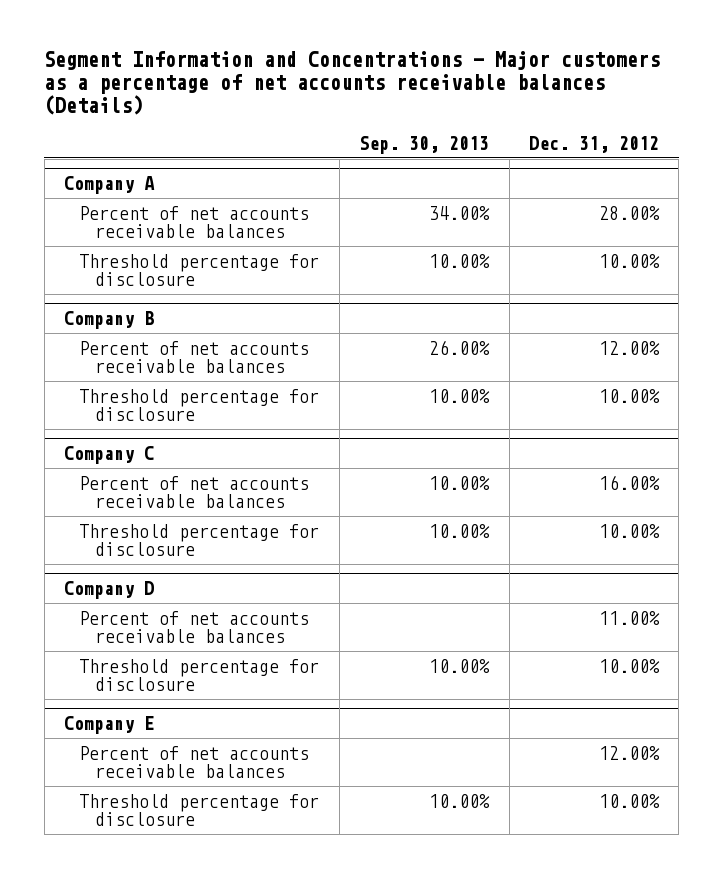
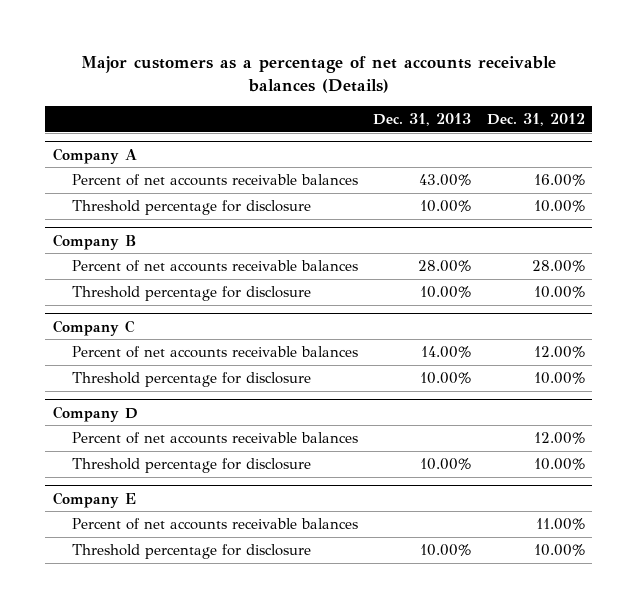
[44,51,661,116] Segment Information and Concentrations - Major customers as a percentage of net accounts receivable balances (Details) -> [80,56,556,94] Major customers as a percentage of net accounts receivable balances (Details)
[359,135,490,154] Sep. 30, 2013 -> none
none -> [373,113,472,127] Dec. 31, 2013
[599,205,661,220] 28.00% -> [533,173,585,186] 16.00%
[599,340,661,355] 12.00% -> [531,259,585,272] 28.00%
[599,474,661,490] 16.00% -> [533,345,585,358] 12.00%
[599,610,661,625] 11.00% -> [533,431,585,444] 12.00%
[599,745,661,760] 12.00% -> [535,517,585,530] 11.00%

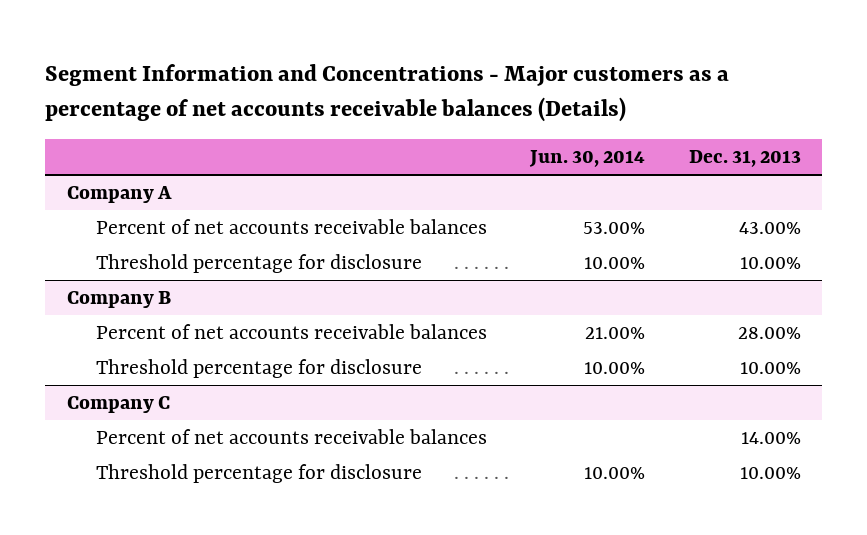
[80,56,556,94] Major customers as a percentage of net accounts receivable balances (Details) -> [45,63,730,122] Segment Information and Concentrations - Major customers as a percentage of net accounts receivable balances (Details)
[486,113,585,127] Dec. 31, 2012 -> none
none -> [529,149,646,167] Jun. 30, 2014
[52,405,138,422] Company D -> none
[72,431,359,444] Percent of net accounts receivable balances -> none
[72,457,312,473] Threshold percentage for disclosure -> none
[52,491,136,508] Company E -> none
[72,517,359,530] Percent of net accounts receivable balances -> none
[72,543,312,559] Threshold percentage for disclosure -> none

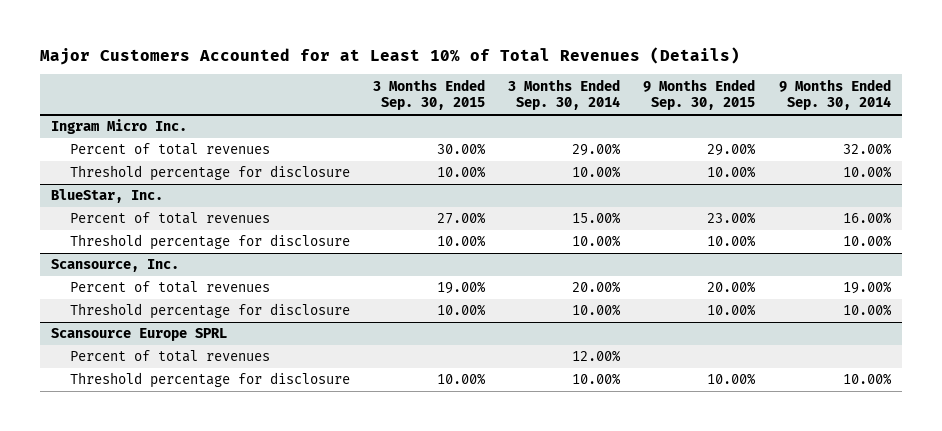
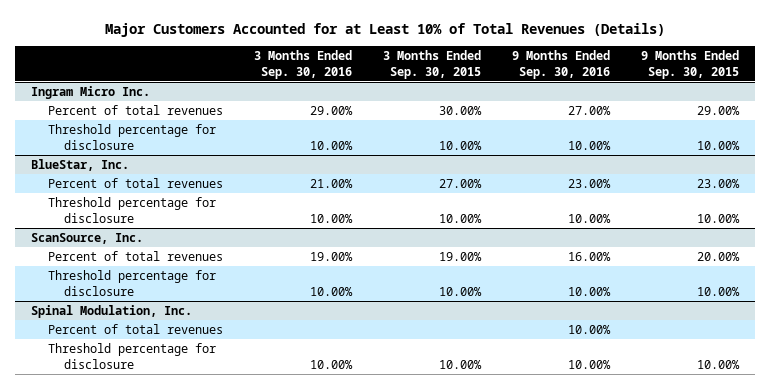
[508,78,621,111] 3 Months Ended Sep. 30, 2014 -> none
[778,78,891,111] 9 Months Ended Sep. 30, 2014 -> none
none -> [253,49,352,79] 3 Months Ended Sep. 30, 2016
none -> [511,49,610,79] 9 Months Ended Sep. 30, 2016
[51,259,180,273] Scansource, Inc. -> [30,232,143,244] ScanSource, Inc.
[51,328,228,342] Scansource Europe SPRL -> none
none -> [30,304,192,318] Spinal Modulation, Inc.

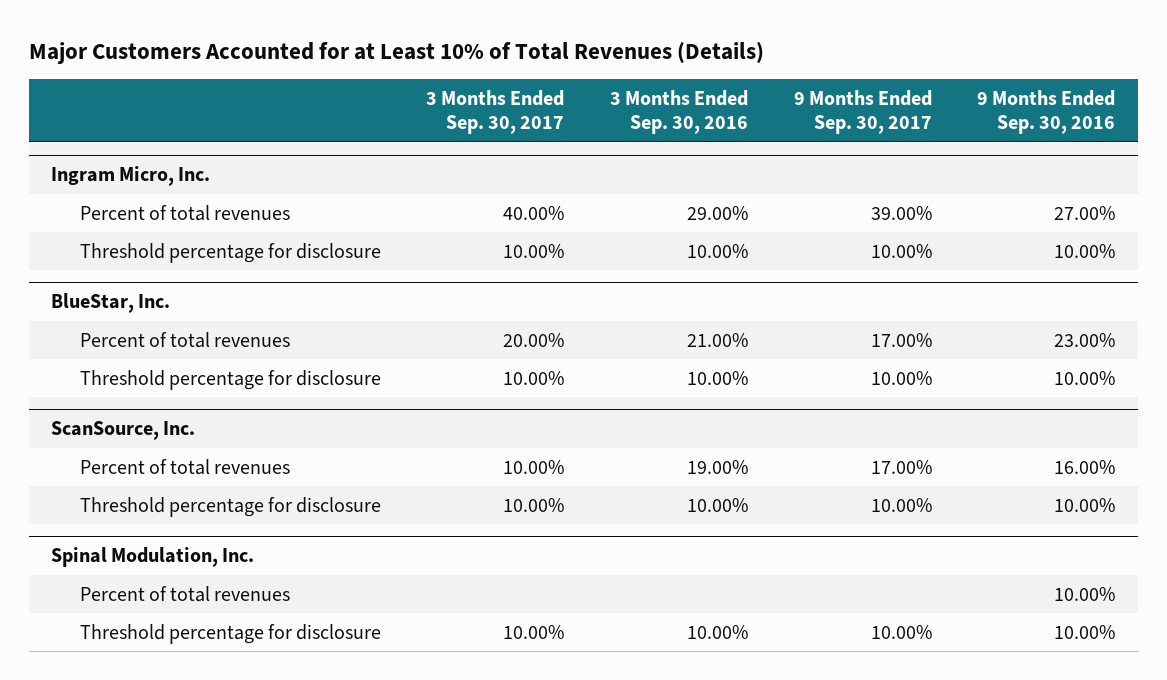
[382,49,481,79] 3 Months Ended Sep. 30, 2015 -> none
[640,49,739,79] 9 Months Ended Sep. 30, 2015 -> none
none -> [426,89,565,135] 3 Months Ended Sep. 30, 2017
none -> [793,89,932,135] 9 Months Ended Sep. 30, 2017
[30,85,150,99] Ingram Micro Inc. -> [51,165,211,186] Ingram Micro, Inc.

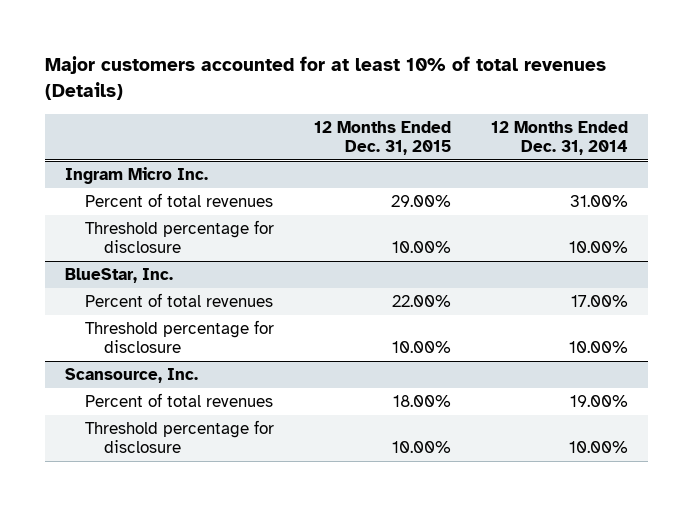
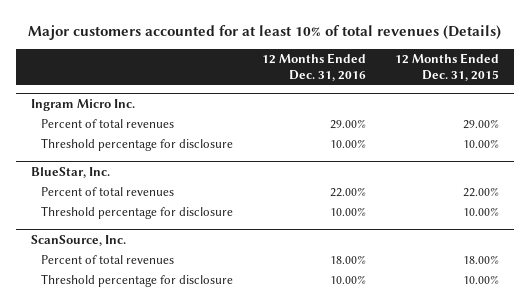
[490,120,628,156] 12 Months Ended Dec. 31, 2014 -> none
none -> [262,53,367,82] 12 Months Ended Dec. 31, 2016
[65,367,199,383] Scansource, Inc. -> [30,235,126,247] ScanSource, Inc.

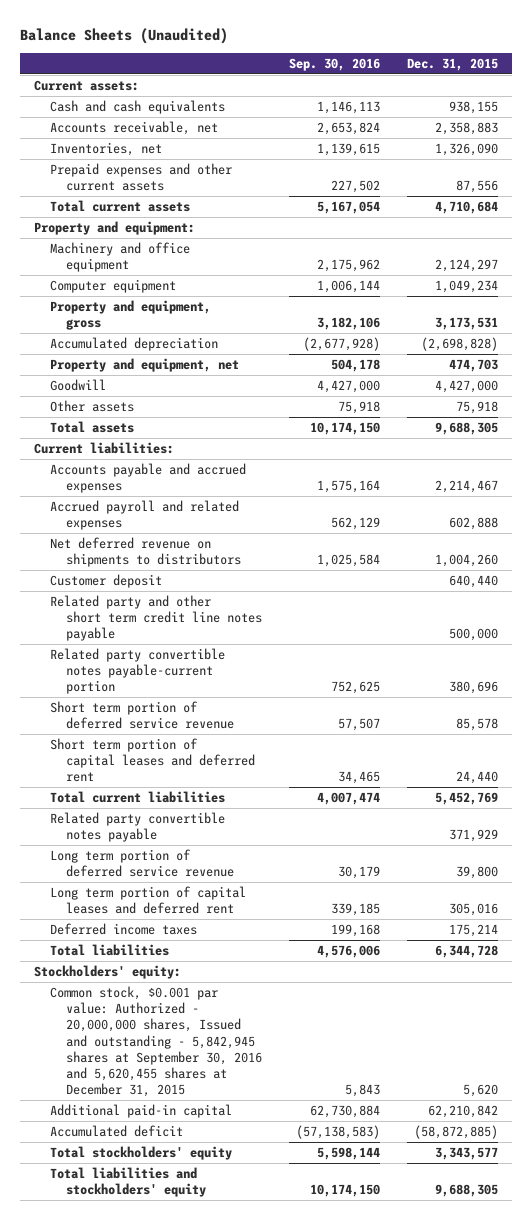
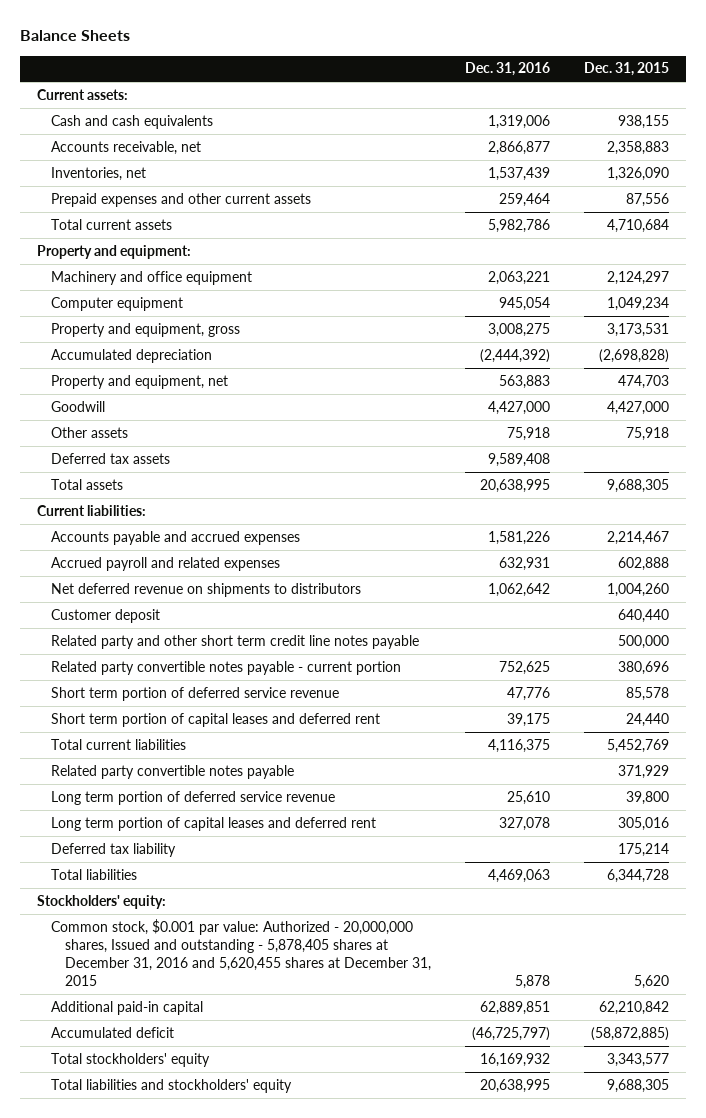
[20,27,229,44] Balance Sheets (Unaudited) -> [19,30,130,42] Balance Sheets
[289,57,381,71] Sep. 30, 2016 -> none
none -> [465,62,551,77] Dec. 31, 2016
none -> [50,452,170,464] Deferred tax assets
[49,647,225,695] Related party convertible notes payable-current portion -> [50,660,401,675] Related party convertible notes payable - current portion
[49,922,197,935] Deferred income taxes -> [50,842,176,857] Deferred tax liability
[49,985,262,1098] Common stock, $0.001 par value: Authorized - 20,000,000 shares, Issued and outstanding - 5,842,945 shares at September 30, 2016 and 5,620,455 shares at December 31, 2015 -> [50,918,432,986] Common stock, $0.001 par value: Authorized - 20,000,000 shares, Issued and outstanding - 5,878,405 shares at December 31, 2016 and 5,620,455 shares at December 31, 2015

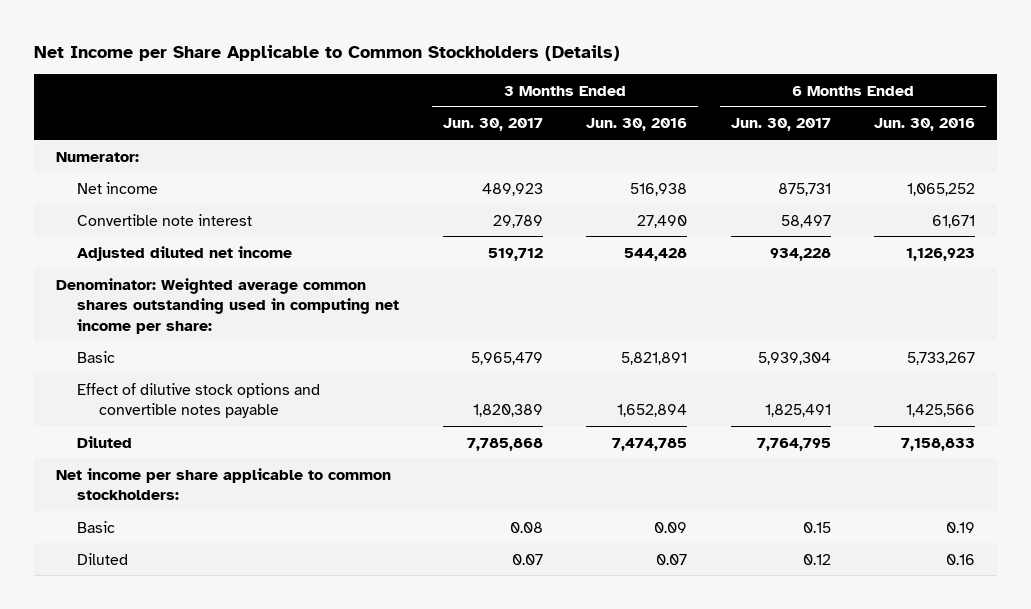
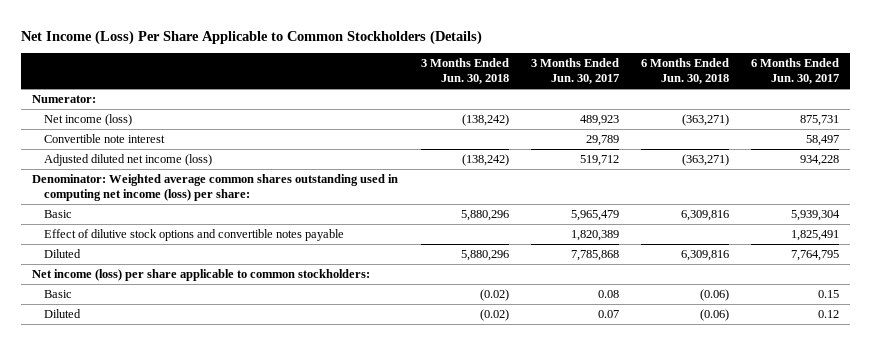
[33,45,620,62] Net Income per Share Applicable to Common Stockholders (Details) -> [21,29,483,45] Net Income (Loss) Per Share Applicable to Common Stockholders (Details)
[586,118,688,132] Jun. 30, 2016 -> none
[874,118,976,132] Jun. 30, 2016 -> none
none -> [420,58,509,85] 3 Months Ended Jun. 30, 2018
none -> [640,58,729,85] 6 Months Ended Jun. 30, 2018
[77,181,159,194] Net income -> [43,114,132,127] Net income (loss)
[77,245,293,261] Adjusted diluted net income -> [43,154,212,167] Adjusted diluted net income (loss)
[55,277,400,334] Denominator: Weighted average common shares outstanding used in computing net income per share: -> [32,174,399,201] Denominator: Weighted average common shares outstanding used in computing net income (loss) per share:
[55,467,391,501] Net income per share applicable to common stockholders: -> [32,269,371,282] Net income (loss) per share applicable to common stockholders:

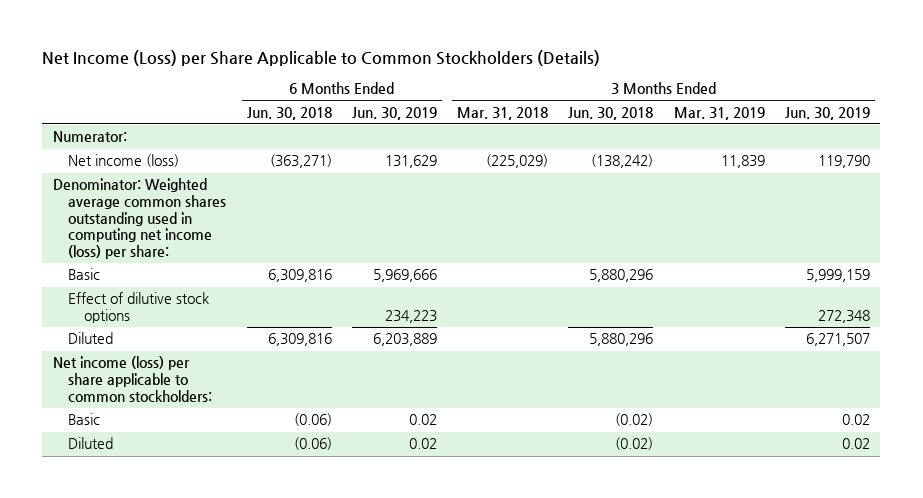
[21,29,483,45] Net Income (Loss) Per Share Applicable to Common Stockholders (Details) -> [42,50,601,67] Net Income (Loss) per Share Applicable to Common Stockholders (Details)
[530,58,619,85] 3 Months Ended Jun. 30, 2017 -> none
[751,58,840,85] 6 Months Ended Jun. 30, 2017 -> none
none -> [351,106,437,120] Jun. 30, 2019
none -> [457,106,549,120] Mar. 31, 2018
none -> [673,106,765,120] Mar. 31, 2019
none -> [784,106,870,120] Jun. 30, 2019
[43,134,165,144] Convertible note interest -> none
[43,154,212,167] Adjusted diluted net income (loss) -> none
[43,229,344,242] Effect of dilutive stock options and convertible notes payable -> [68,292,210,324] Effect of dilutive stock options

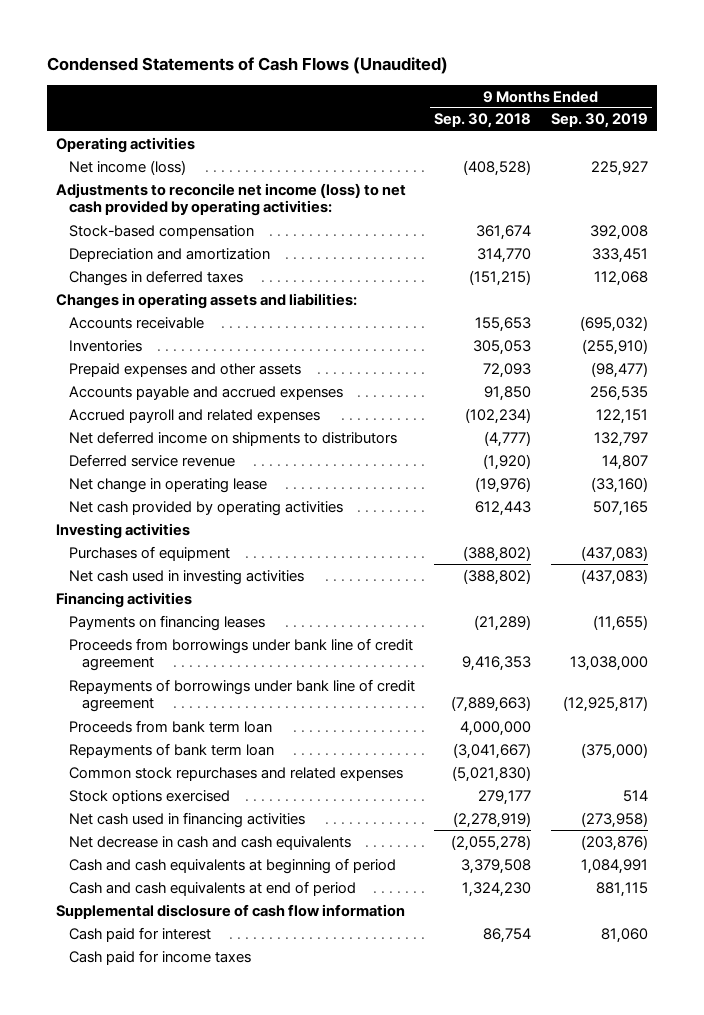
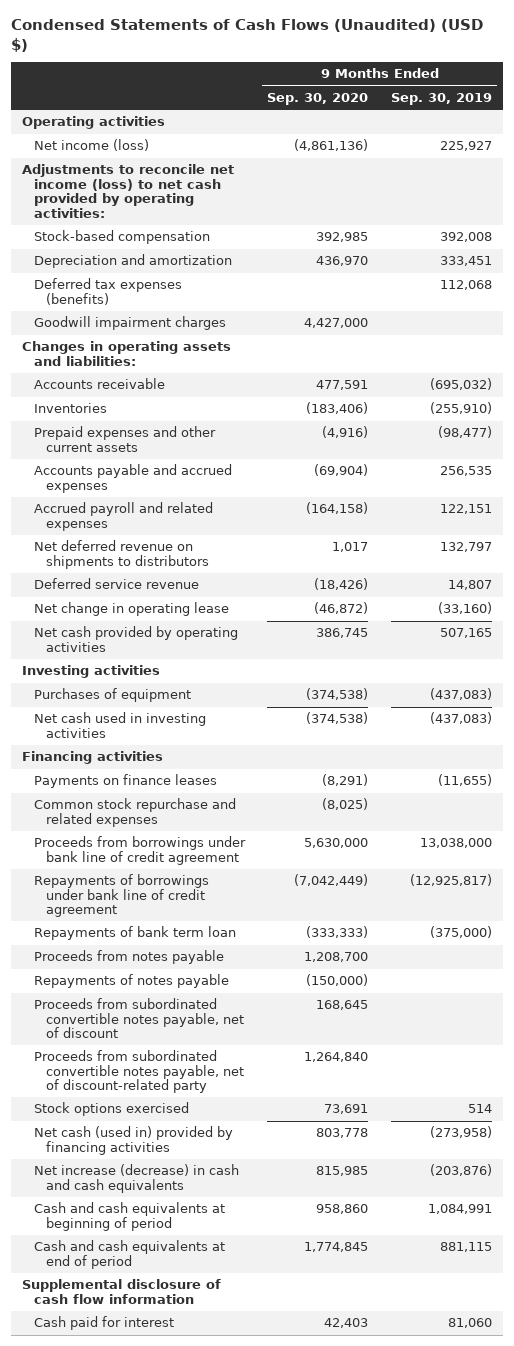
[46,56,448,74] Condensed Statements of Cash Flows (Unaudited) -> [10,19,483,52] Condensed Statements of Cash Flows (Unaudited) (USD $)
[434,113,532,129] Sep. 30, 2018 -> none
none -> [267,92,369,105] Sep. 30, 2020
[69,269,244,286] Changes in deferred taxes -> [34,278,183,305] Deferred tax expenses (benefits)
none -> [34,316,227,331] Goodwill impairment charges
[69,362,302,377] Prepaid expenses and other assets -> [34,426,217,452] Prepaid expenses and other current assets
[69,430,398,446] Net deferred income on shipments to distributors -> [34,540,210,569] Net deferred revenue on shipments to distributors
[69,614,266,631] Payments on financing leases -> [34,774,218,789] Payments on finance leases
none -> [34,798,237,827] Common stock repurchase and related expenses
[69,719,273,733] Proceeds from bank term loan -> none
[69,766,404,781] Common stock repurchases and related expenses -> none
none -> [34,950,225,965] Proceeds from notes payable
none -> [34,974,230,989] Repayments of notes payable
none -> [34,998,245,1039] Proceeds from subordinated convertible notes payable, net of discount
none -> [34,1050,245,1094] Proceeds from subordinated convertible notes payable, net of discount-related party
[69,811,306,828] Net cash used in financing activities -> [34,1126,234,1155] Net cash (used in) provided by financing activities
[69,835,352,850] Net decrease in cash and cash equivalents -> [34,1164,240,1193] Net increase (decrease) in cash and cash equivalents
[69,949,252,965] Cash paid for income taxes -> none

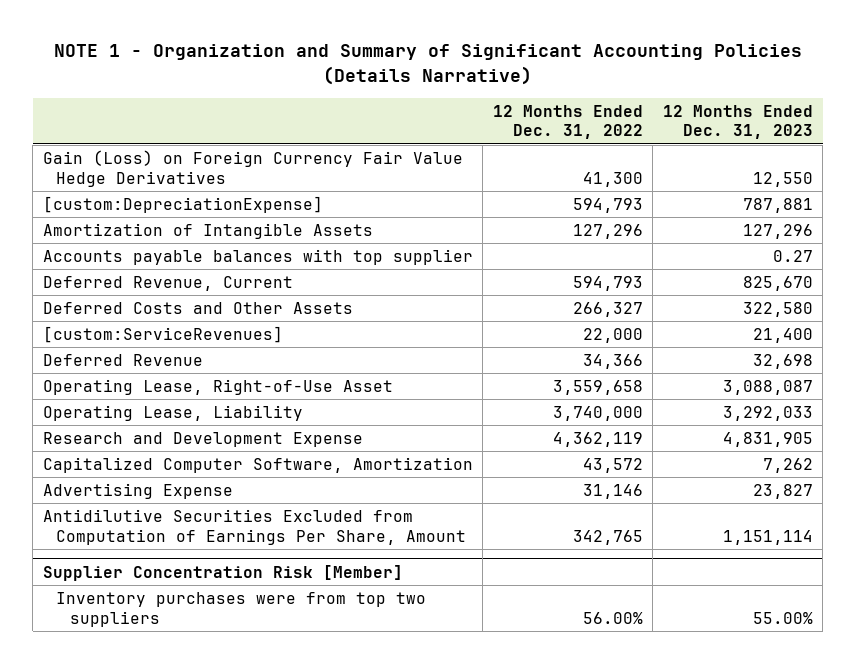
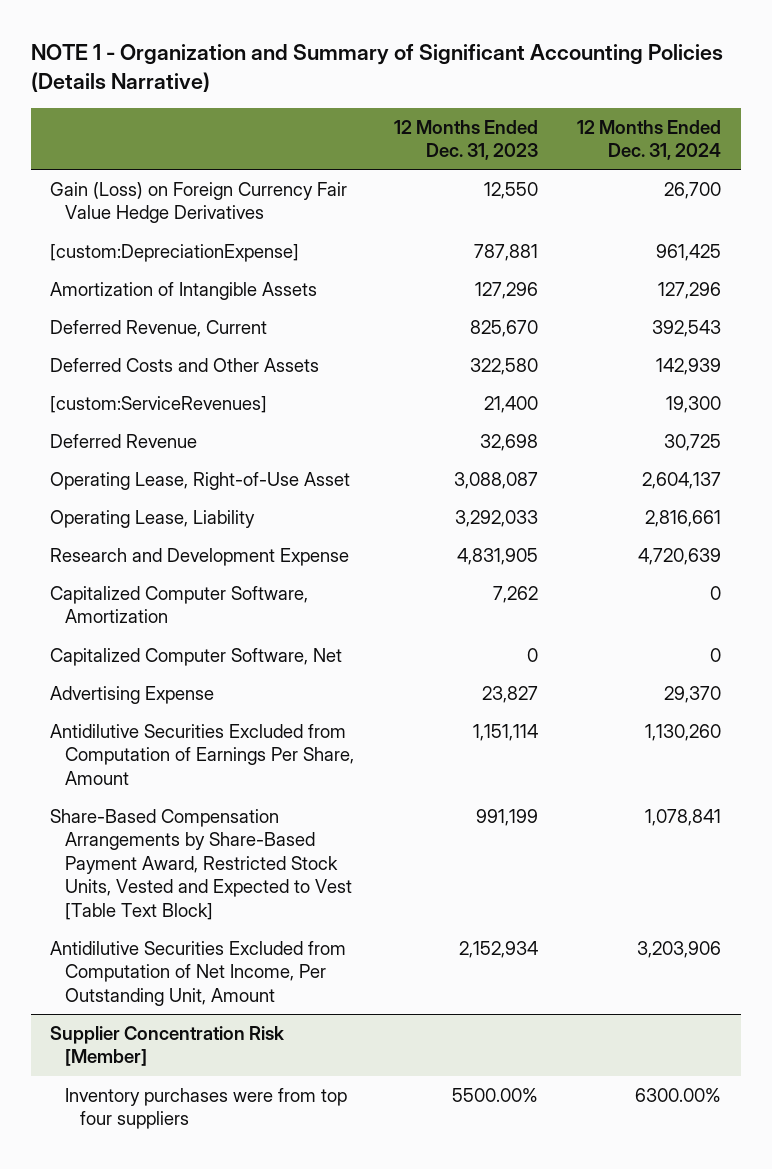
[492,104,643,140] 12 Months Ended Dec. 31, 2022 -> none
none -> [577,119,722,161] 12 Months Ended Dec. 31, 2024
[42,248,473,265] Accounts payable balances with top supplier -> none
none -> [50,647,343,666] Capitalized Computer Software, Net
none -> [50,808,353,920] Share-Based Compensation Arrangements by Share-Based Payment Award, Restricted Stock Units, Vested and Expected to Vest [Table Text Block]
none -> [50,940,347,1006] Antidilutive Securities Excluded from Computation of Net Income, Per Outstanding Unit, Amount
[56,591,427,627] Inventory purchases were from top two suppliers -> [65,1087,348,1130] Inventory purchases were from top four suppliers
[752,611,813,624] 55.00% -> [451,1087,538,1102] 5500.00%

